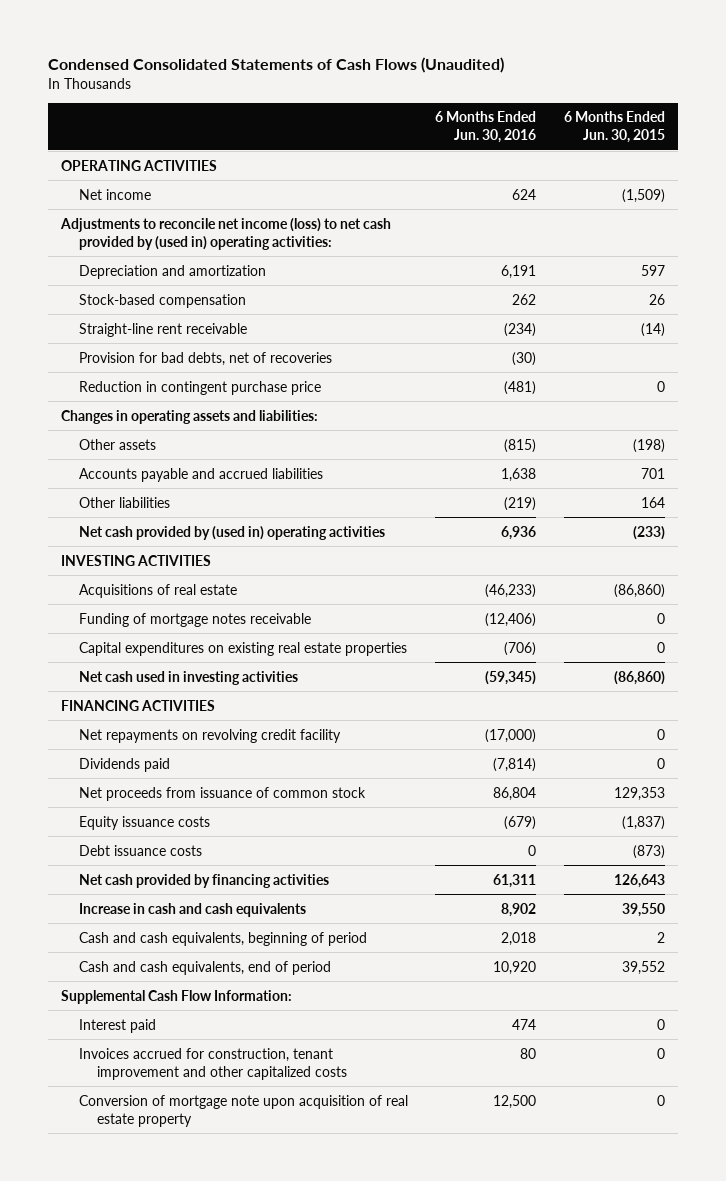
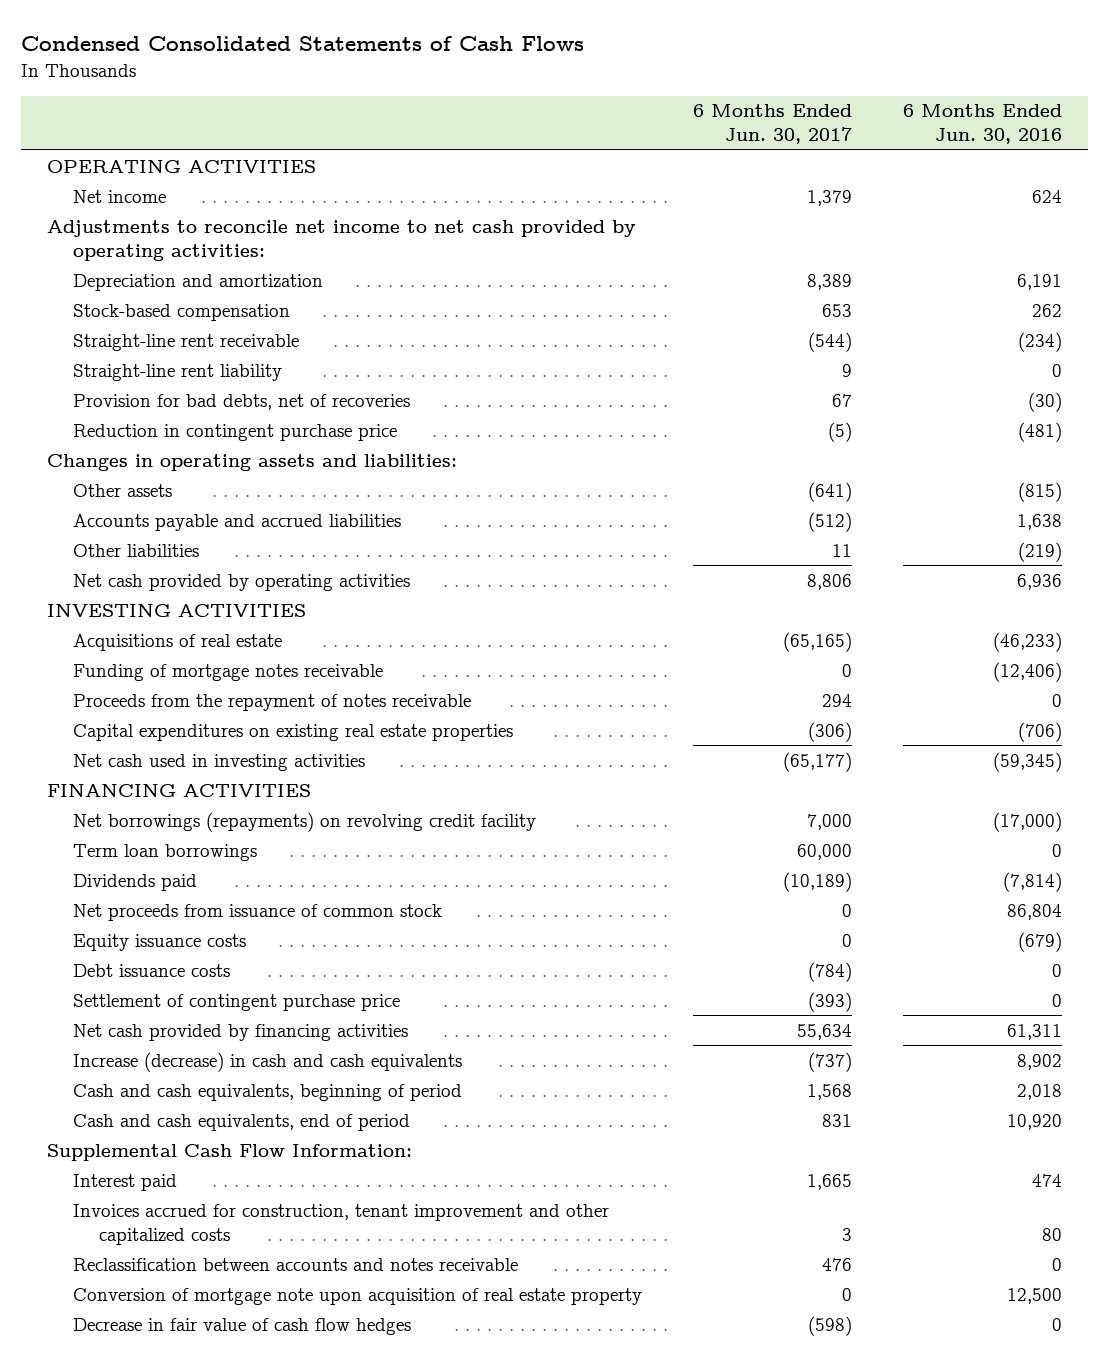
[47,56,504,73] Condensed Consolidated Statements of Cash Flows (Unaudited) -> [21,35,585,51] Condensed Consolidated Statements of Cash Flows
[563,111,665,144] 6 Months Ended Jun. 30, 2015 -> none
none -> [693,104,853,145] 6 Months Ended Jun. 30, 2017
[60,217,392,250] Adjustments to reconcile net income (loss) to net cash provided by (used in) operating activities: -> [47,219,637,261] Adjustments to reconcile net income to net cash provided by operating activities:
none -> [73,363,283,381] Straight-line rent liability
[78,525,385,540] Net cash provided by (used in) operating activities -> [73,573,411,591] Net cash provided by operating activities
none -> [73,693,472,711] Proceeds from the repayment of notes receivable
[78,728,341,743] Net repayments on revolving credit facility -> [73,811,537,832] Net borrowings (repayments) on revolving credit facility
none -> [73,843,258,861] Term loan borrowings
none -> [73,993,401,1011] Settlement of contingent purchase price
[78,902,306,917] Increase in cash and cash equivalents -> [73,1051,463,1072] Increase (decrease) in cash and cash equivalents
none -> [73,1257,519,1271] Reclassification between accounts and notes receivable
none -> [73,1317,412,1335] Decrease in fair value of cash flow hedges

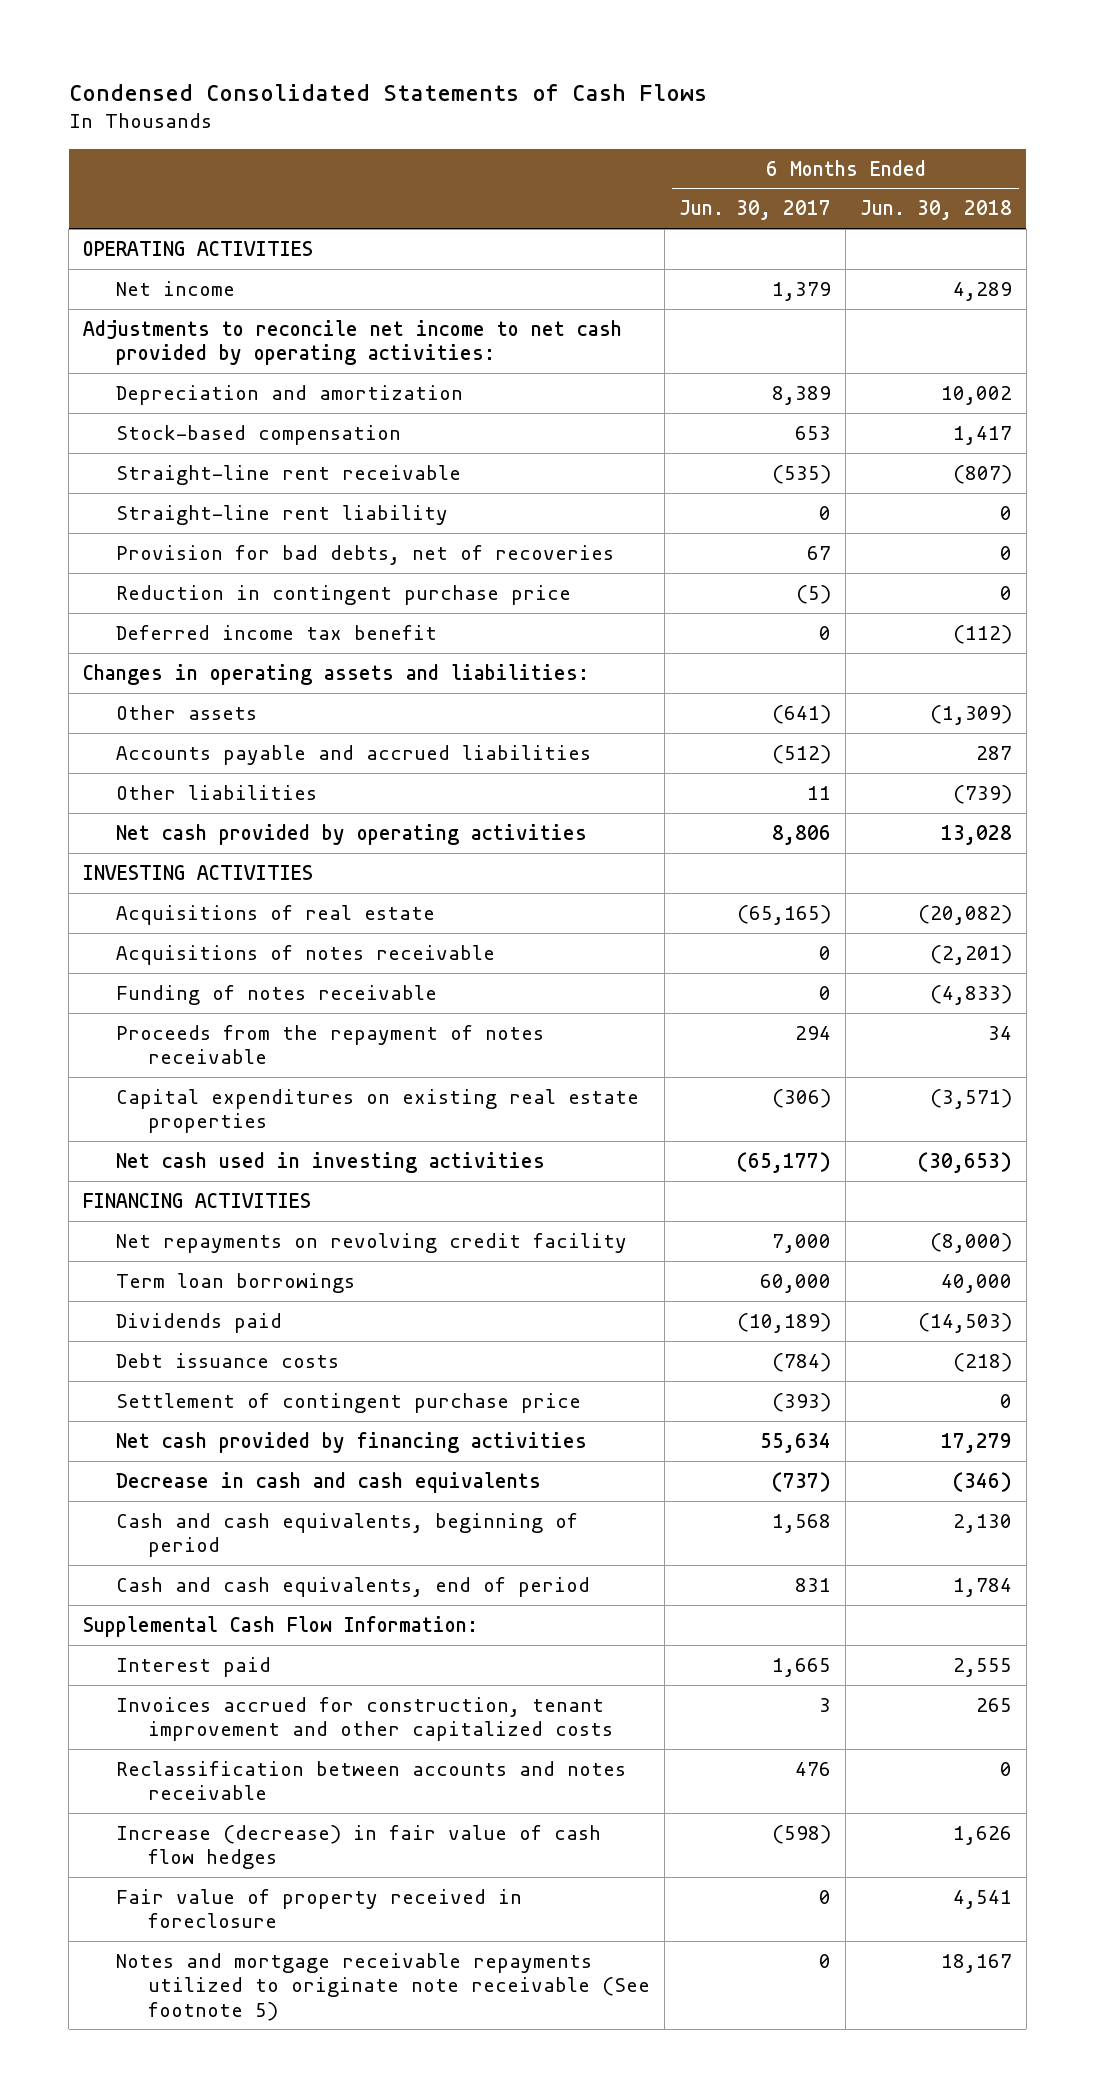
[903,104,1063,145] 6 Months Ended Jun. 30, 2016 -> none
none -> [859,200,1012,221] Jun. 30, 2018
[808,331,853,352] (544) -> [772,464,832,484] (535)
[842,363,853,377] 9 -> [819,505,832,520] 0
none -> [115,624,437,640] Deferred income tax benefit
[73,663,384,681] Funding of mortgage notes receivable -> [115,944,495,965] Acquisitions of notes receivable
none -> [115,984,437,1005] Funding of notes receivable
[73,811,537,832] Net borrowings (repayments) on revolving credit facility -> [115,1232,627,1253] Net repayments on revolving credit facility
[73,903,443,921] Net proceeds from issuance of common stock -> none
[73,933,247,951] Equity issuance costs -> none
[73,1051,463,1072] Increase (decrease) in cash and cash equivalents -> [115,1471,541,1493] Decrease in cash and cash equivalents
[73,1287,643,1305] Conversion of mortgage note upon acquisition of real estate property -> none
[73,1317,412,1335] Decrease in fair value of cash flow hedges -> [115,1824,601,1870] Increase (decrease) in fair value of cash flow hedges
none -> [115,1888,522,1929] Fair value of property received in foreclosure
none -> [115,1952,651,2021] Notes and mortgage receivable repayments utilized to originate note receivable (See footnote 5)

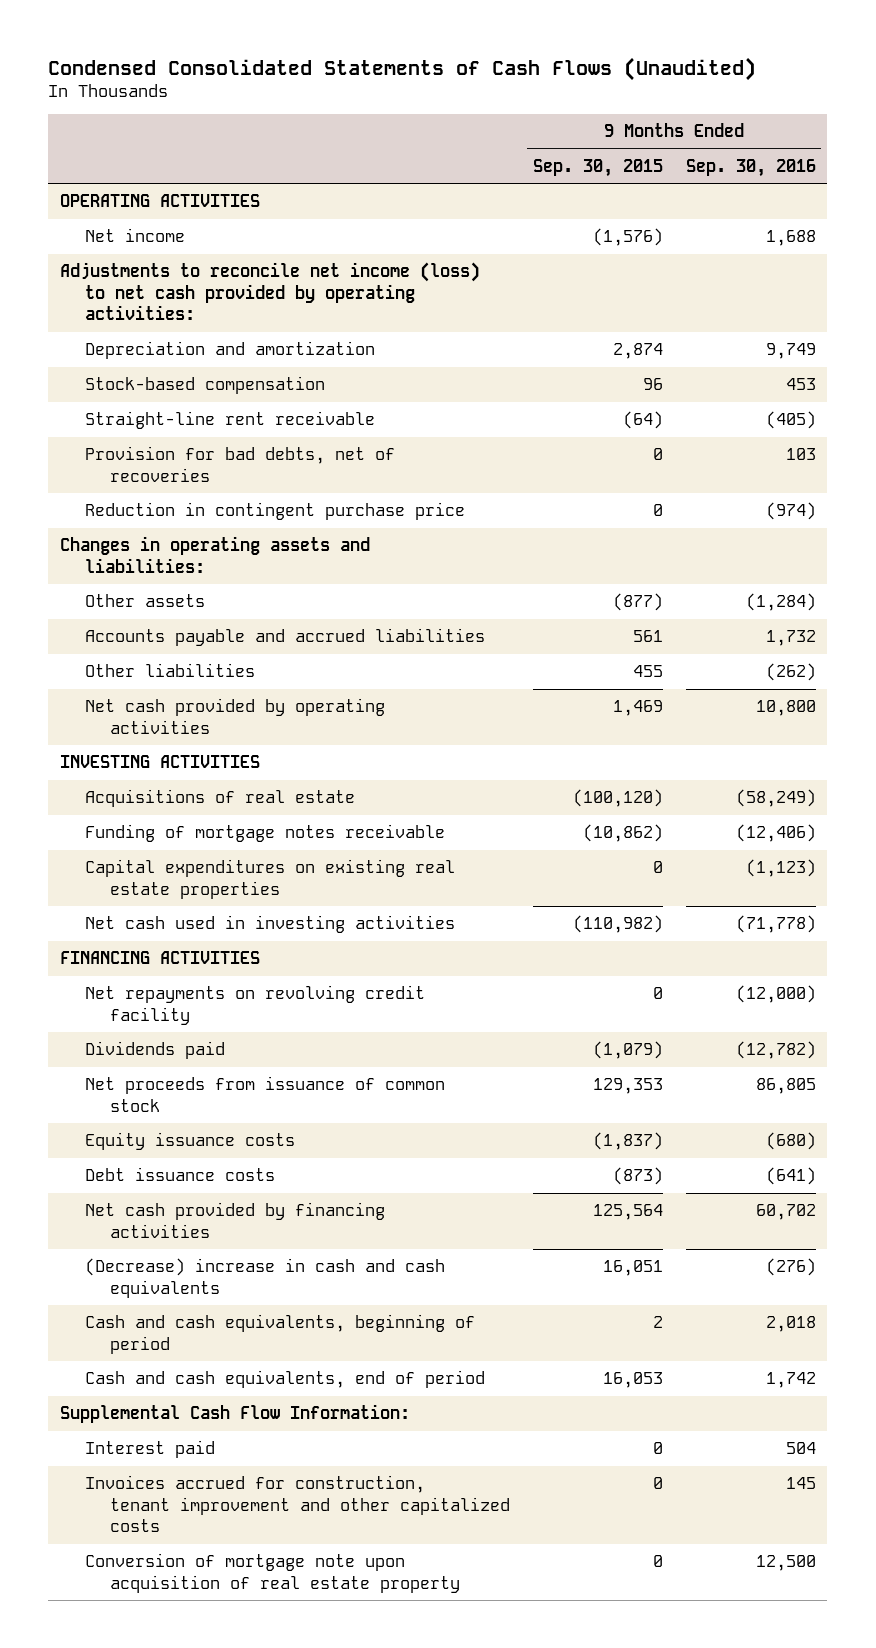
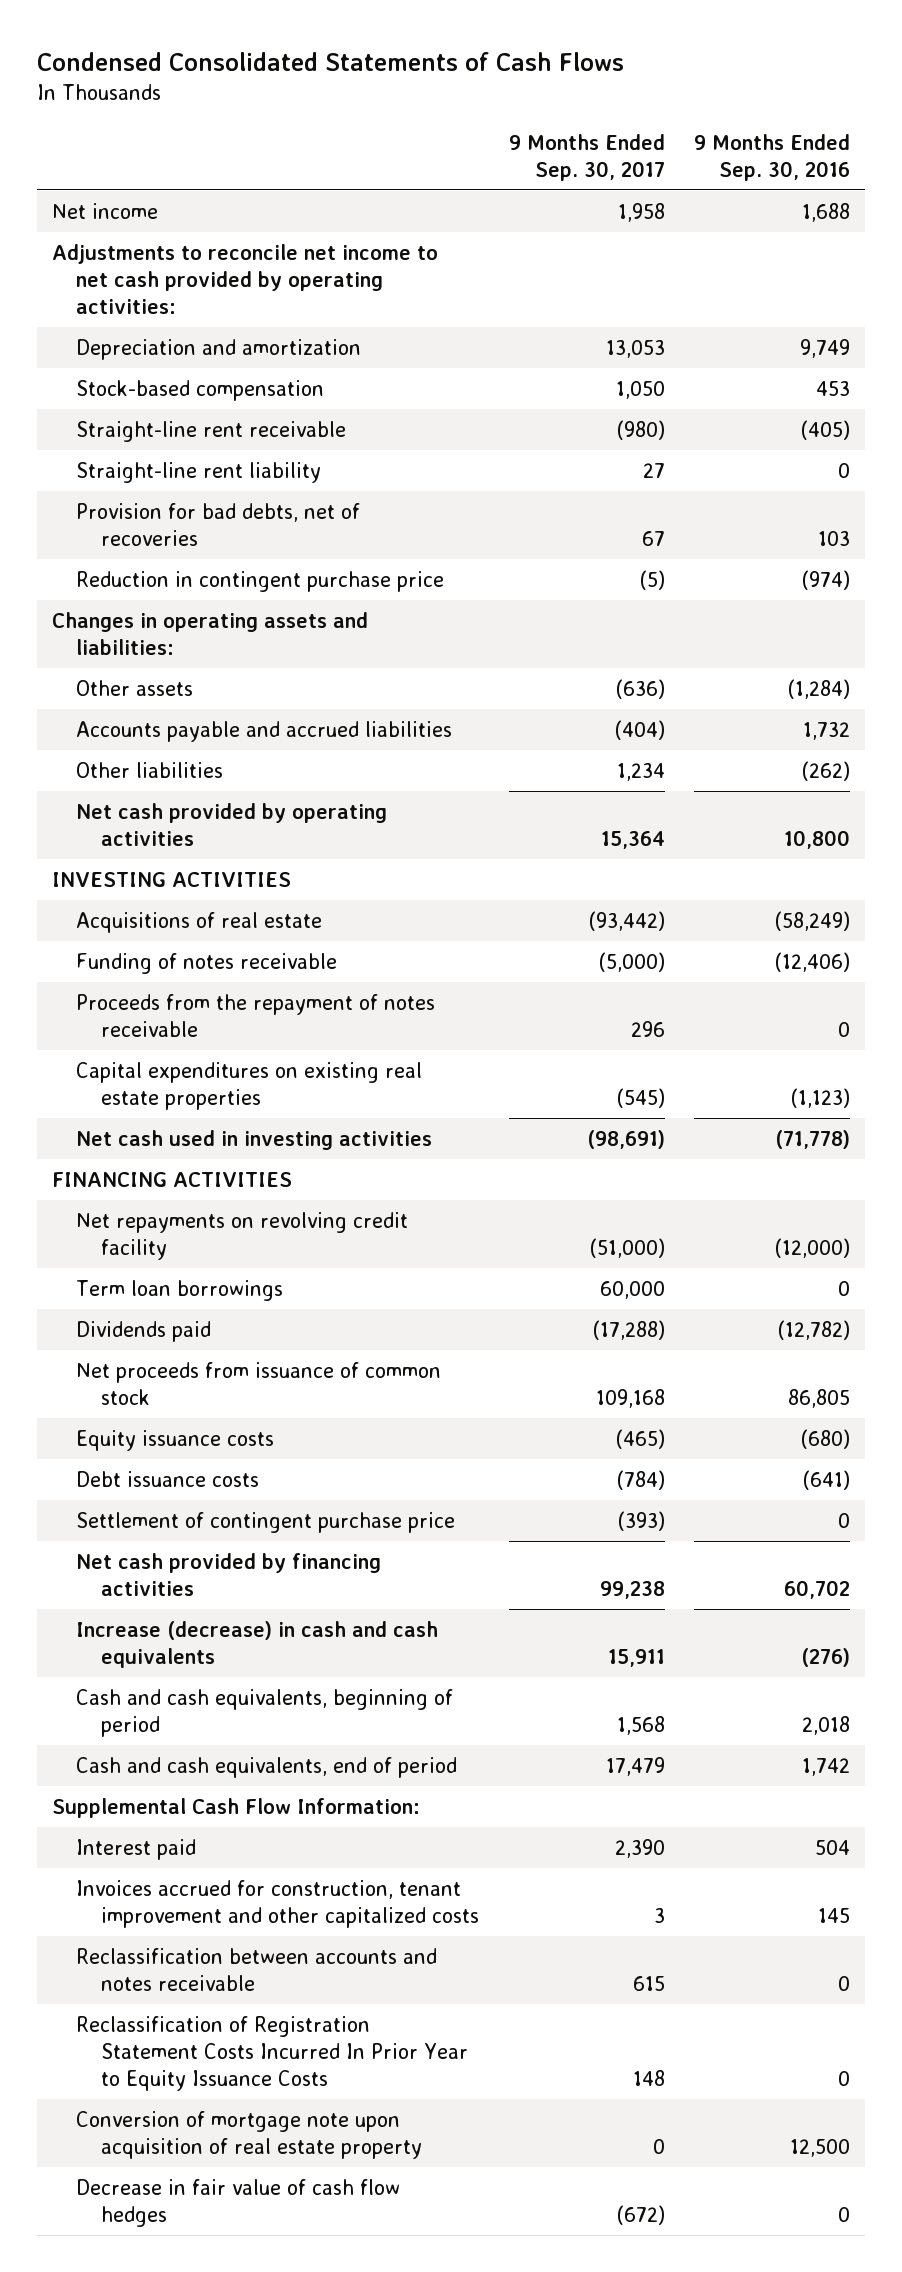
[48,56,757,81] Condensed Consolidated Statements of Cash Flows (Unaudited) -> [36,51,624,71] Condensed Consolidated Statements of Cash Flows
[532,158,663,177] Sep. 30, 2015 -> none
none -> [508,133,665,181] 9 Months Ended Sep. 30, 2017
[59,194,260,208] OPERATING ACTIVITIES -> none
[59,262,480,321] Adjustments to reconcile net income (loss) to net cash provided by operating activities: -> [51,243,438,315] Adjustments to reconcile net income to net cash provided by operating activities:
none -> [76,461,322,483] Straight-line rent liability
[84,824,445,843] Funding of mortgage notes receivable -> [76,952,338,974] Funding of notes receivable
none -> [76,993,436,1038] Proceeds from the repayment of notes receivable
none -> [76,1279,284,1301] Term loan borrowings
none -> [76,1511,456,1533] Settlement of contingent purchase price
[84,1258,445,1298] (Decrease) increase in cash and cash equivalents -> [76,1620,439,1669] Increase (decrease) in cash and cash equivalents
none -> [76,1947,438,1992] Reclassification between accounts and notes receivable
none -> [76,2015,469,2092] Reclassification of Registration Statement Costs Incurred In Prior Year to Equity Issuance Costs
none -> [76,2178,401,2228] Decrease in fair value of cash flow hedges

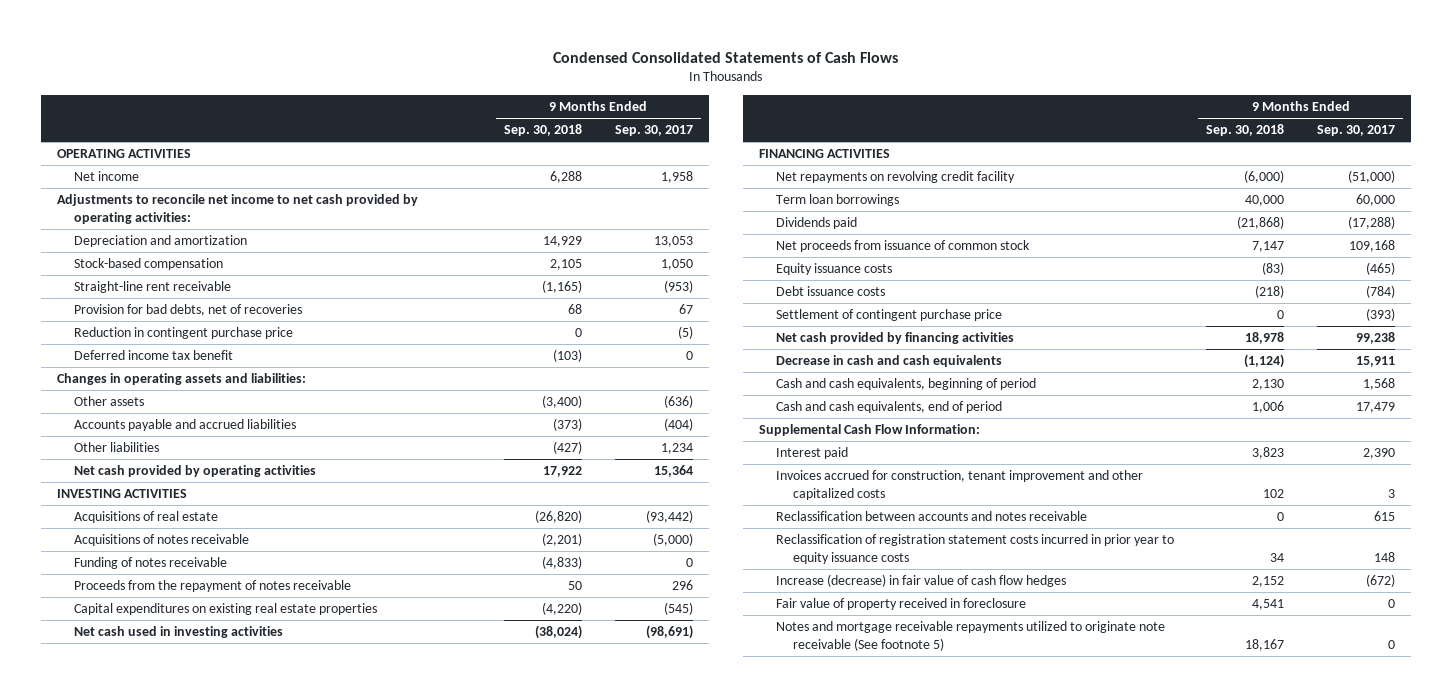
[694,133,851,181] 9 Months Ended Sep. 30, 2016 -> none
none -> [504,124,583,137] Sep. 30, 2018
none -> [57,149,192,159] OPERATING ACTIVITIES
[76,461,322,483] Straight-line rent liability -> none
[616,419,665,440] (980) -> [663,280,693,294] (953)
none -> [73,350,233,361] Deferred income tax benefit
none -> [73,534,249,547] Acquisitions of notes receivable
[598,951,665,972] (5,000) -> [685,558,693,568] 0
[76,1620,439,1669] Increase (decrease) in cash and cash equivalents -> [776,355,1003,368] Decrease in cash and cash equivalents
[76,2110,423,2160] Conversion of mortgage note upon acquisition of real estate property -> none
[76,2015,469,2092] Reclassification of Registration Statement Costs Incurred In Prior Year to Equity Issuance Costs -> [776,534,1175,564] Reclassification of registration statement costs incurred in prior year to equity issuance costs
[76,2178,401,2228] Decrease in fair value of cash flow hedges -> [776,574,1067,588] Increase (decrease) in fair value of cash flow hedges
none -> [776,598,1027,611] Fair value of property received in foreclosure
none -> [776,621,1166,651] Notes and mortgage receivable repayments utilized to originate note receivable (See footnote 5)

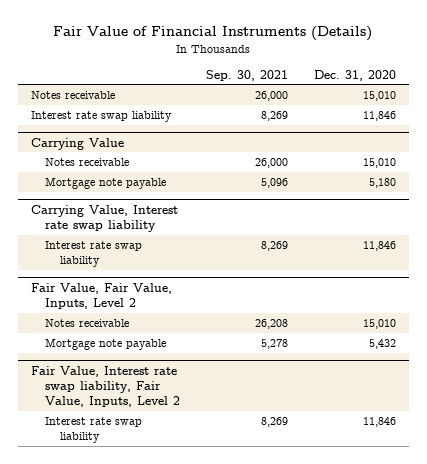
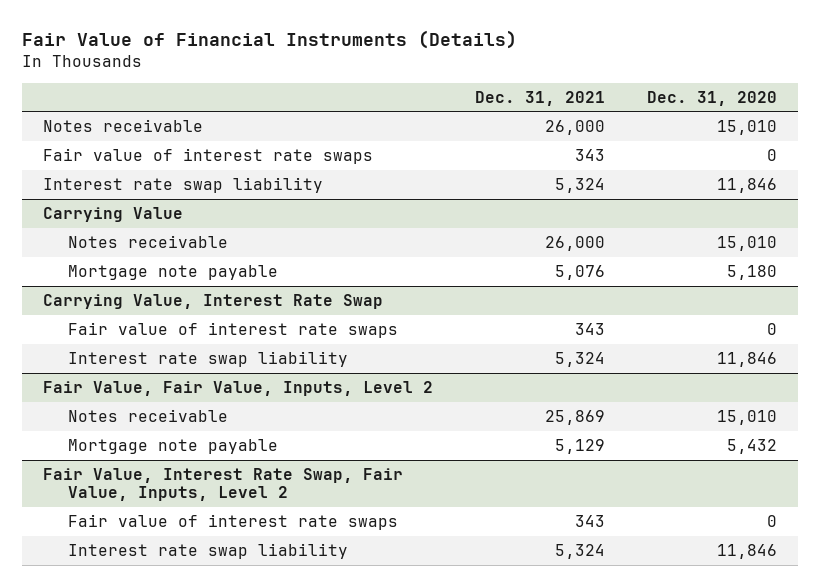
[206,69,289,81] Sep. 30, 2021 -> none
none -> [474,90,605,106] Dec. 31, 2021
none -> [42,147,373,164] Fair value of interest rate swaps
[30,204,178,233] Carrying Value, Interest rate swap liability -> [42,293,383,309] Carrying Value, Interest Rate Swap
none -> [67,321,398,338] Fair value of interest rate swaps
[30,365,181,408] Fair Value, Interest rate swap liability, Fair Value, Inputs, Level 2 -> [42,467,403,502] Fair Value, Interest Rate Swap, Fair Value, Inputs, Level 2
none -> [67,513,398,530] Fair value of interest rate swaps

